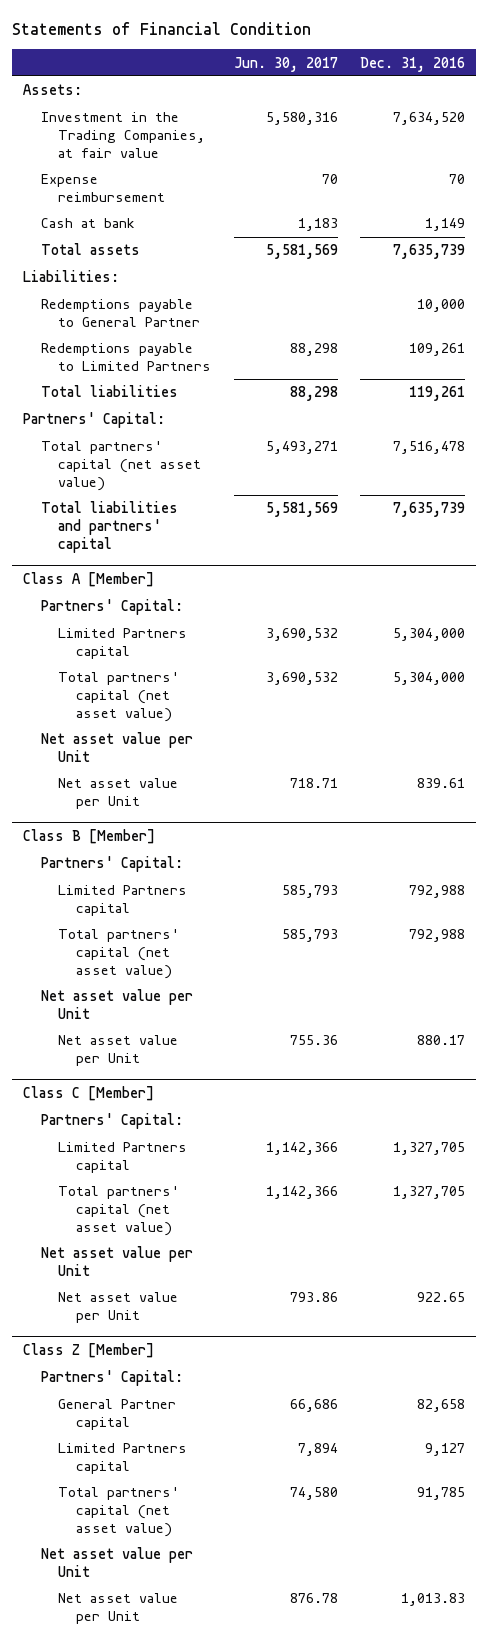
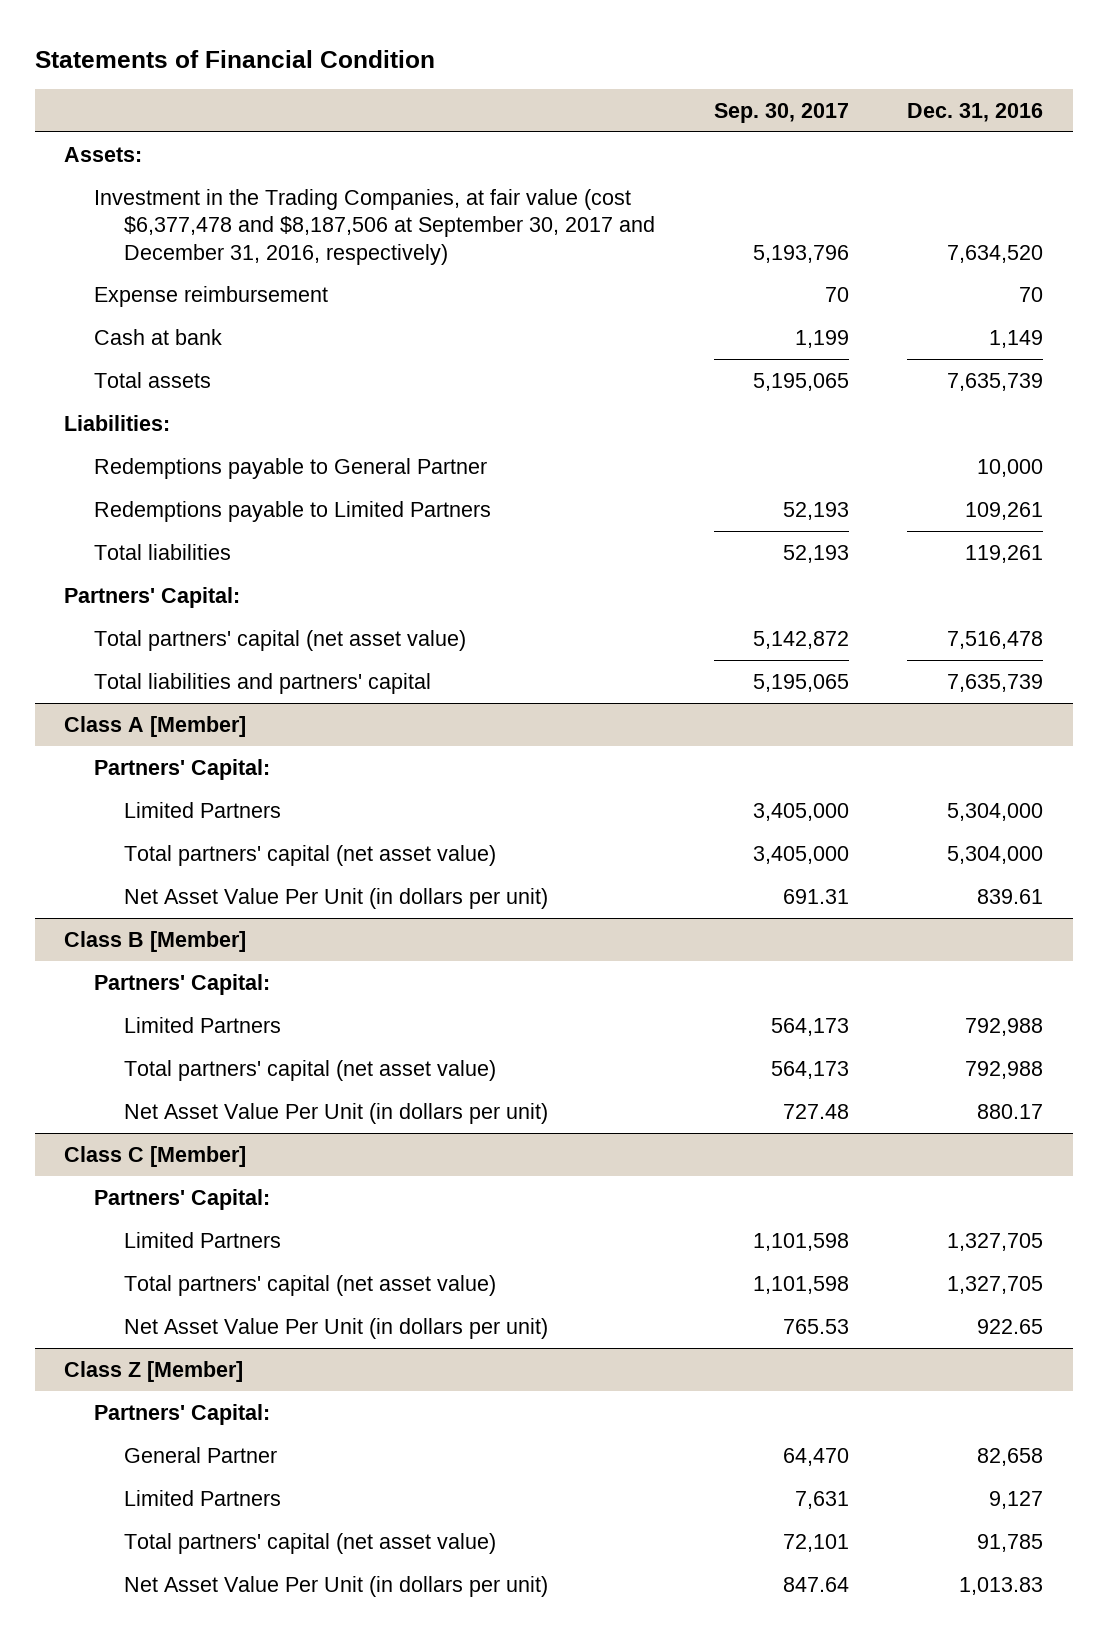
[233,56,338,72] Jun. 30, 2017 -> none
none -> [713,103,849,124] Sep. 30, 2017
[40,112,206,158] Investment in the Trading Companies, at fair value -> [94,188,656,265] Investment in the Trading Companies, at fair value (cost $6,377,478 and $8,187,506 at September 30, 2017 and December 31, 2016, respectively)
[58,628,188,660] Limited Partners capital -> [124,801,282,818] Limited Partners
[40,732,193,763] Net asset value per Unit -> none
[58,778,179,810] Net asset value per Unit -> [124,887,549,909] Net Asset Value Per Unit (in dollars per unit)
[58,885,188,917] Limited Partners capital -> [124,1016,282,1033] Limited Partners
[40,989,193,1020] Net asset value per Unit -> none
[58,1035,179,1067] Net asset value per Unit -> [124,1102,549,1124] Net Asset Value Per Unit (in dollars per unit)
[58,1142,188,1174] Limited Partners capital -> [124,1231,282,1248] Limited Partners
[40,1246,193,1277] Net asset value per Unit -> none
[58,1292,179,1324] Net asset value per Unit -> [124,1317,549,1339] Net Asset Value Per Unit (in dollars per unit)
[58,1399,177,1431] General Partner capital -> [124,1446,278,1463] General Partner
[58,1443,188,1475] Limited Partners capital -> [124,1489,282,1506] Limited Partners
[40,1547,193,1578] Net asset value per Unit -> none
[58,1593,179,1625] Net asset value per Unit -> [124,1575,549,1597] Net Asset Value Per Unit (in dollars per unit)

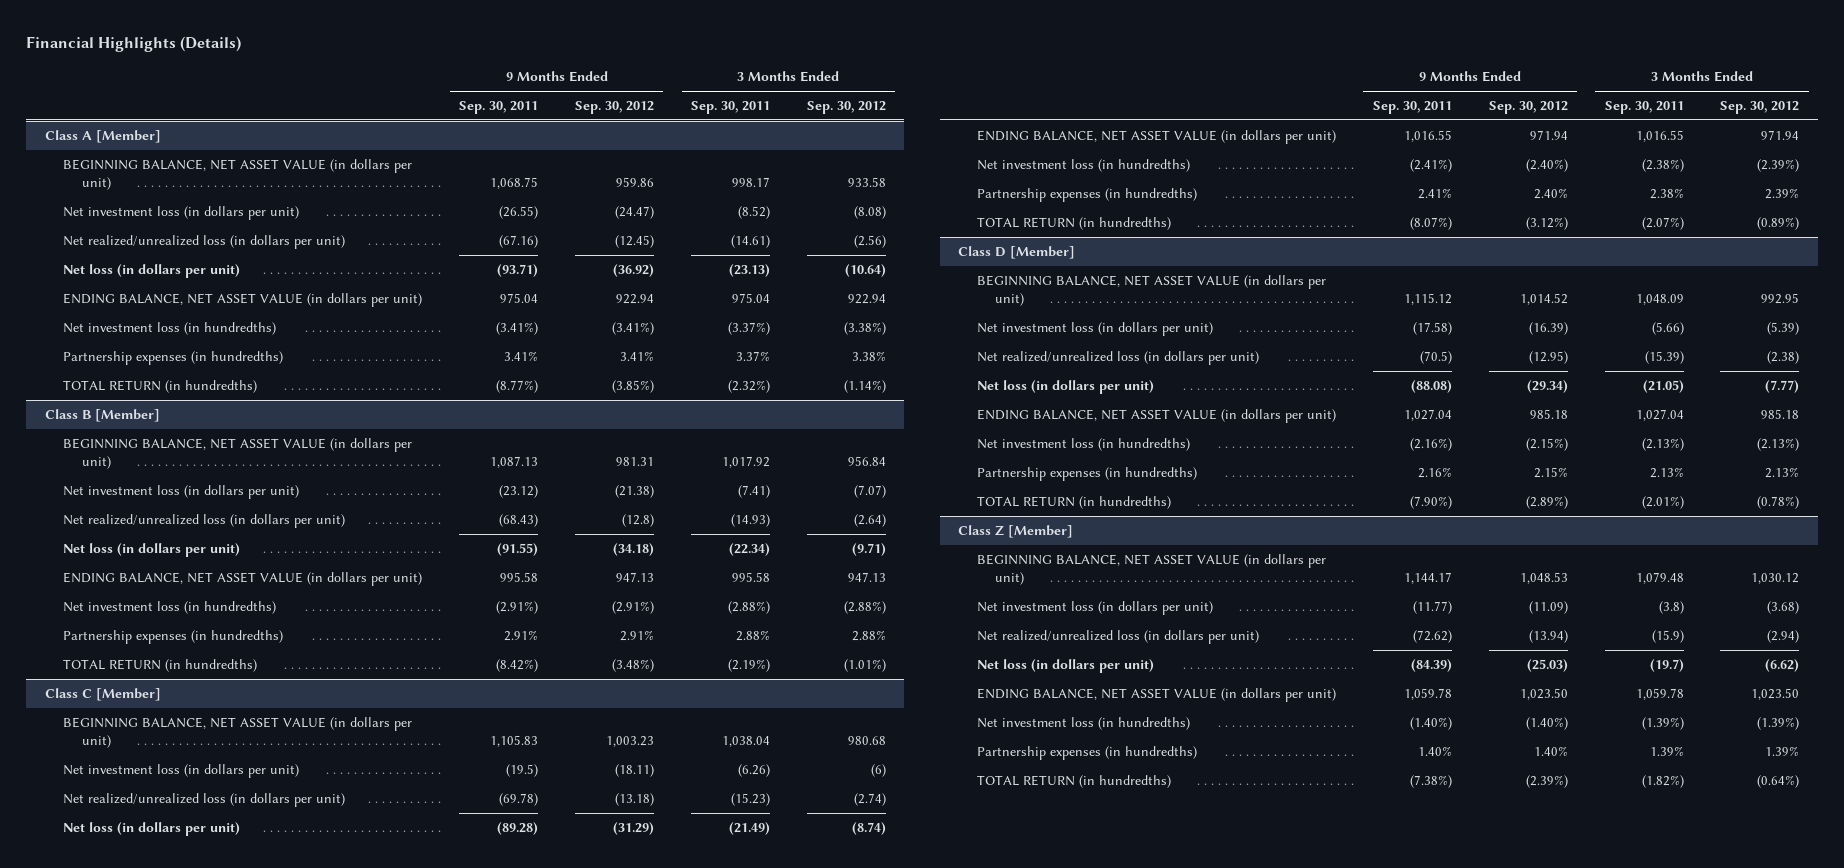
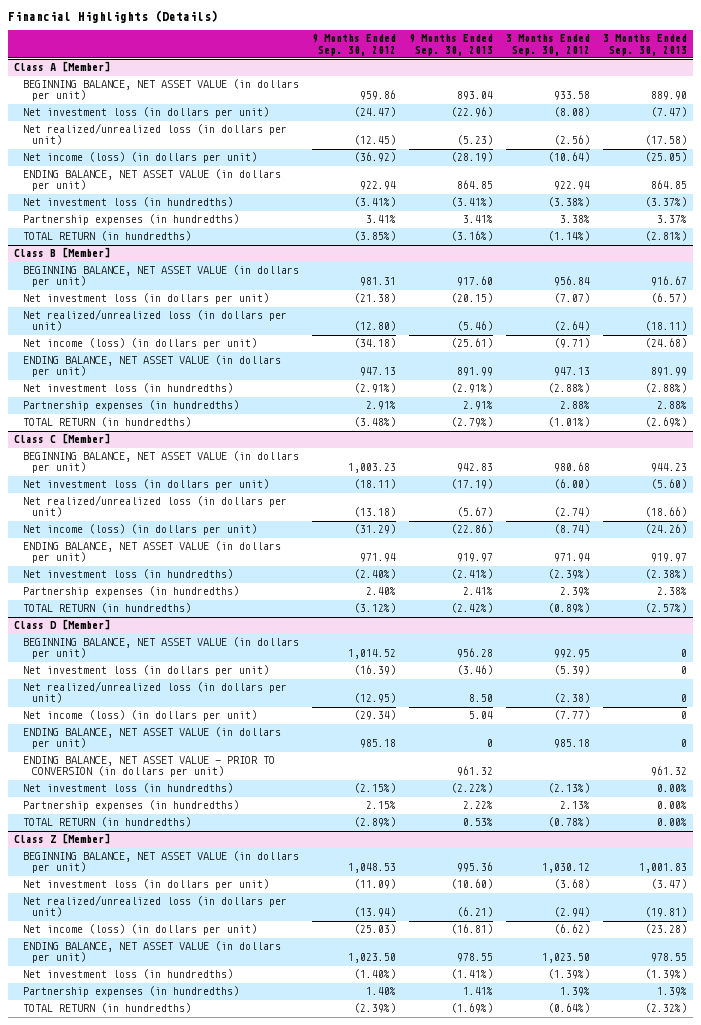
[459,101,539,115] Sep. 30, 2011 -> none
[691,101,771,115] Sep. 30, 2011 -> none
none -> [409,34,494,56] 9 Months Ended Sep. 30, 2013
none -> [602,34,687,56] 3 Months Ended Sep. 30, 2013
[63,264,241,279] Net loss (in dollars per unit) -> [23,152,258,164] Net income (loss) (in dollars per unit)
[622,514,655,528] (12.8) -> [354,321,397,332] (12.80)
[63,543,241,558] Net loss (in dollars per unit) -> [23,338,258,350] Net income (loss) (in dollars per unit)
[870,764,886,778] (6) -> [553,479,590,490] (6.00)
[63,822,241,837] Net loss (in dollars per unit) -> [23,524,258,536] Net income (loss) (in dollars per unit)
[976,380,1154,395] Net loss (in dollars per unit) -> [23,710,258,722] Net income (loss) (in dollars per unit)
none -> [23,756,276,778] ENDING BALANCE, NET ASSET VALUE - PRIOR TO CONVERSION (in dollars per unit)
[976,659,1154,674] Net loss (in dollars per unit) -> [23,924,258,936] Net income (loss) (in dollars per unit)

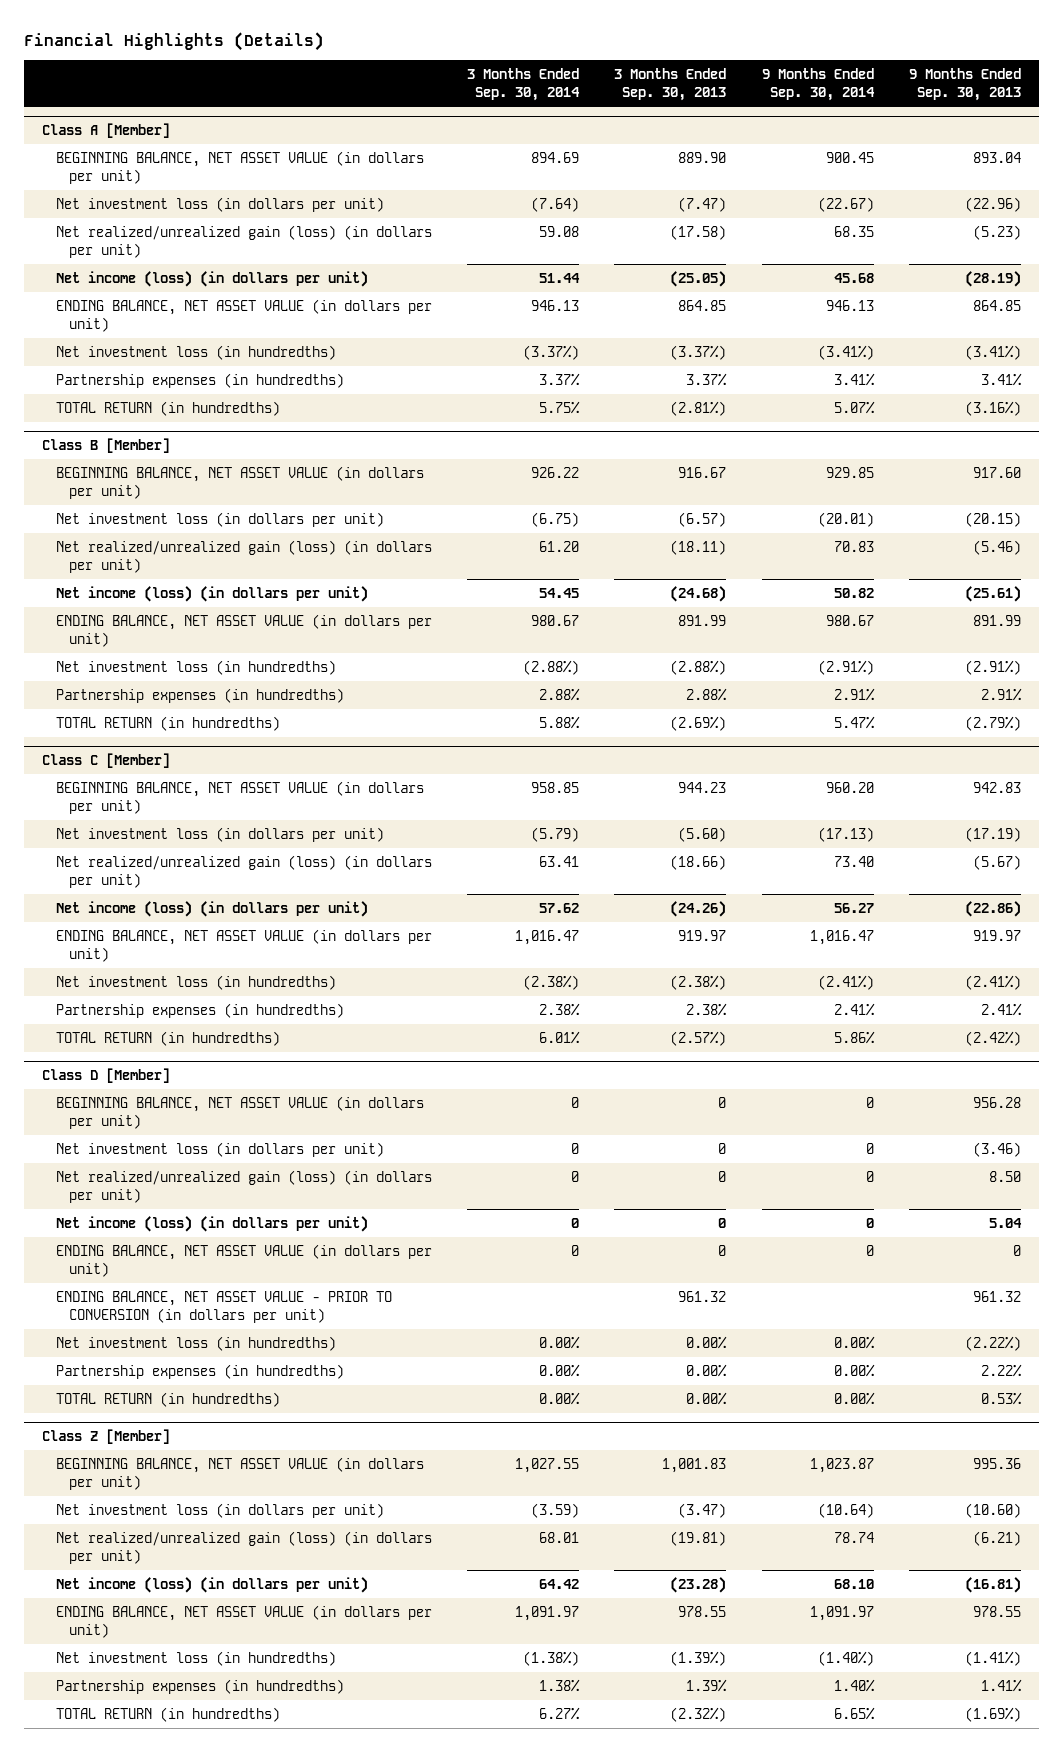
[312,34,397,56] 9 Months Ended Sep. 30, 2012 -> none
[505,34,590,56] 3 Months Ended Sep. 30, 2012 -> none
none -> [467,68,581,102] 3 Months Ended Sep. 30, 2014
none -> [761,68,875,102] 9 Months Ended Sep. 30, 2014
[23,123,288,146] Net realized/unrealized loss (in dollars per unit) -> [55,225,432,259] Net realized/unrealized gain (loss) (in dollars per unit)
[23,309,288,332] Net realized/unrealized loss (in dollars per unit) -> [55,540,432,574] Net realized/unrealized gain (loss) (in dollars per unit)
[23,495,288,518] Net realized/unrealized loss (in dollars per unit) -> [55,855,432,889] Net realized/unrealized gain (loss) (in dollars per unit)
[23,681,288,704] Net realized/unrealized loss (in dollars per unit) -> [55,1170,432,1204] Net realized/unrealized gain (loss) (in dollars per unit)
[23,895,288,918] Net realized/unrealized loss (in dollars per unit) -> [55,1531,432,1565] Net realized/unrealized gain (loss) (in dollars per unit)

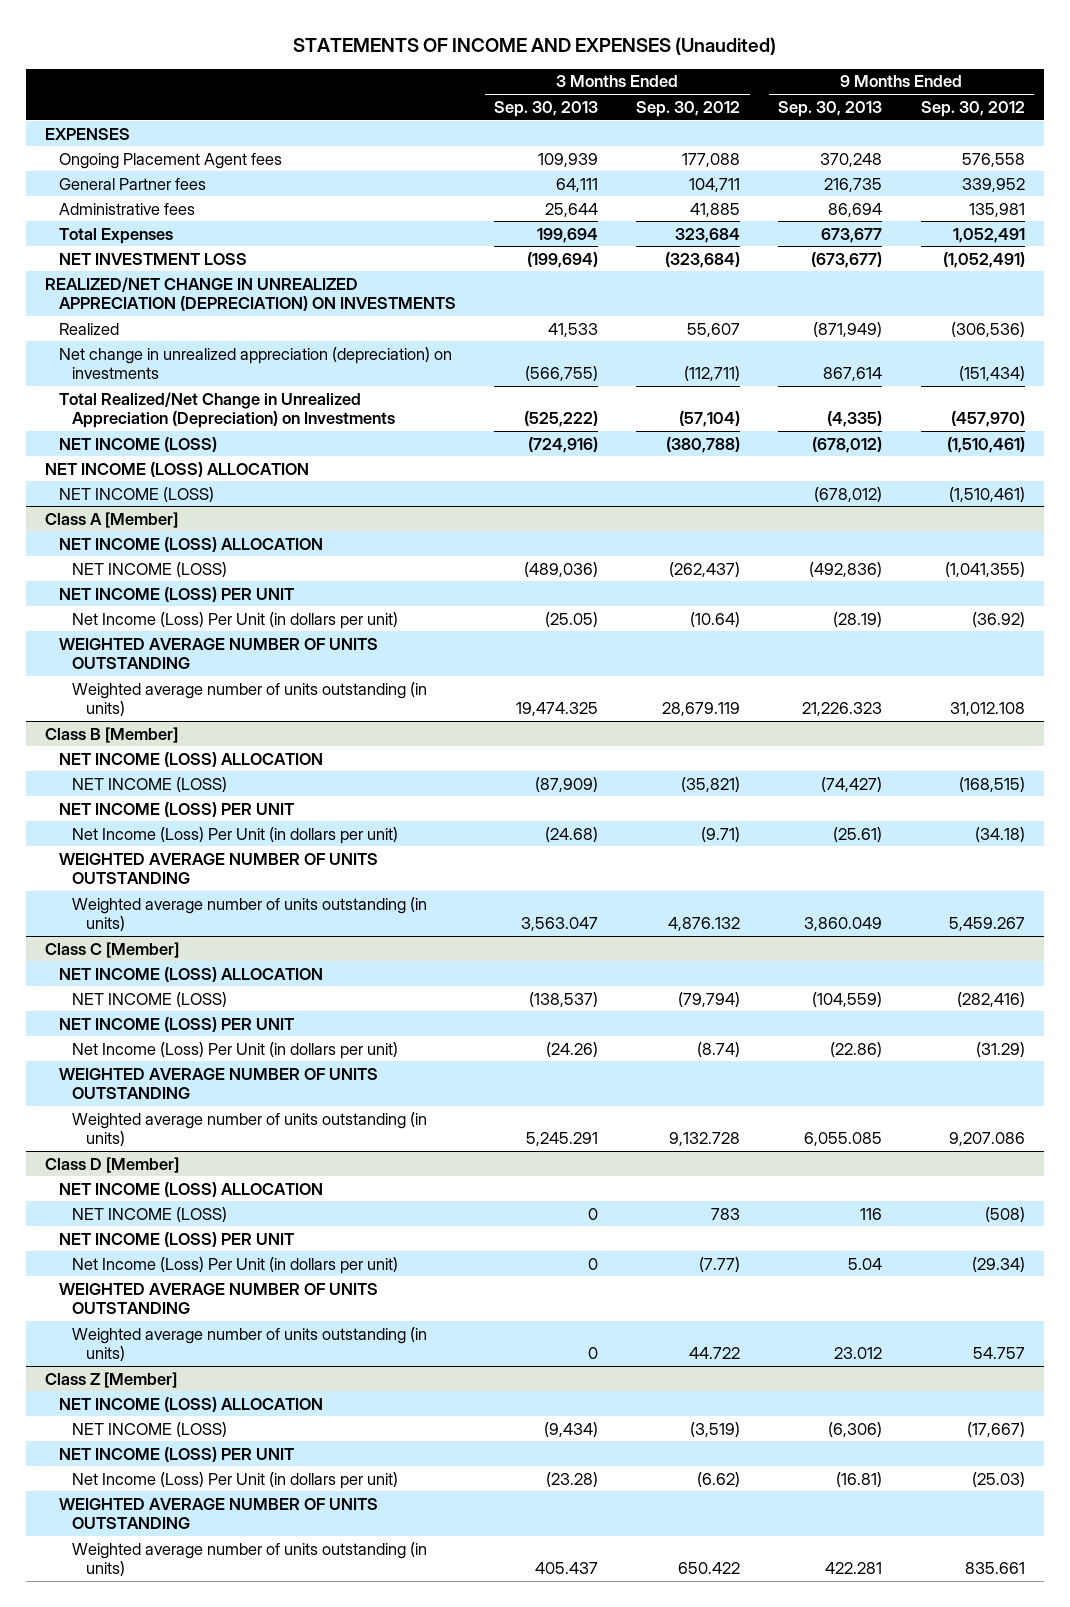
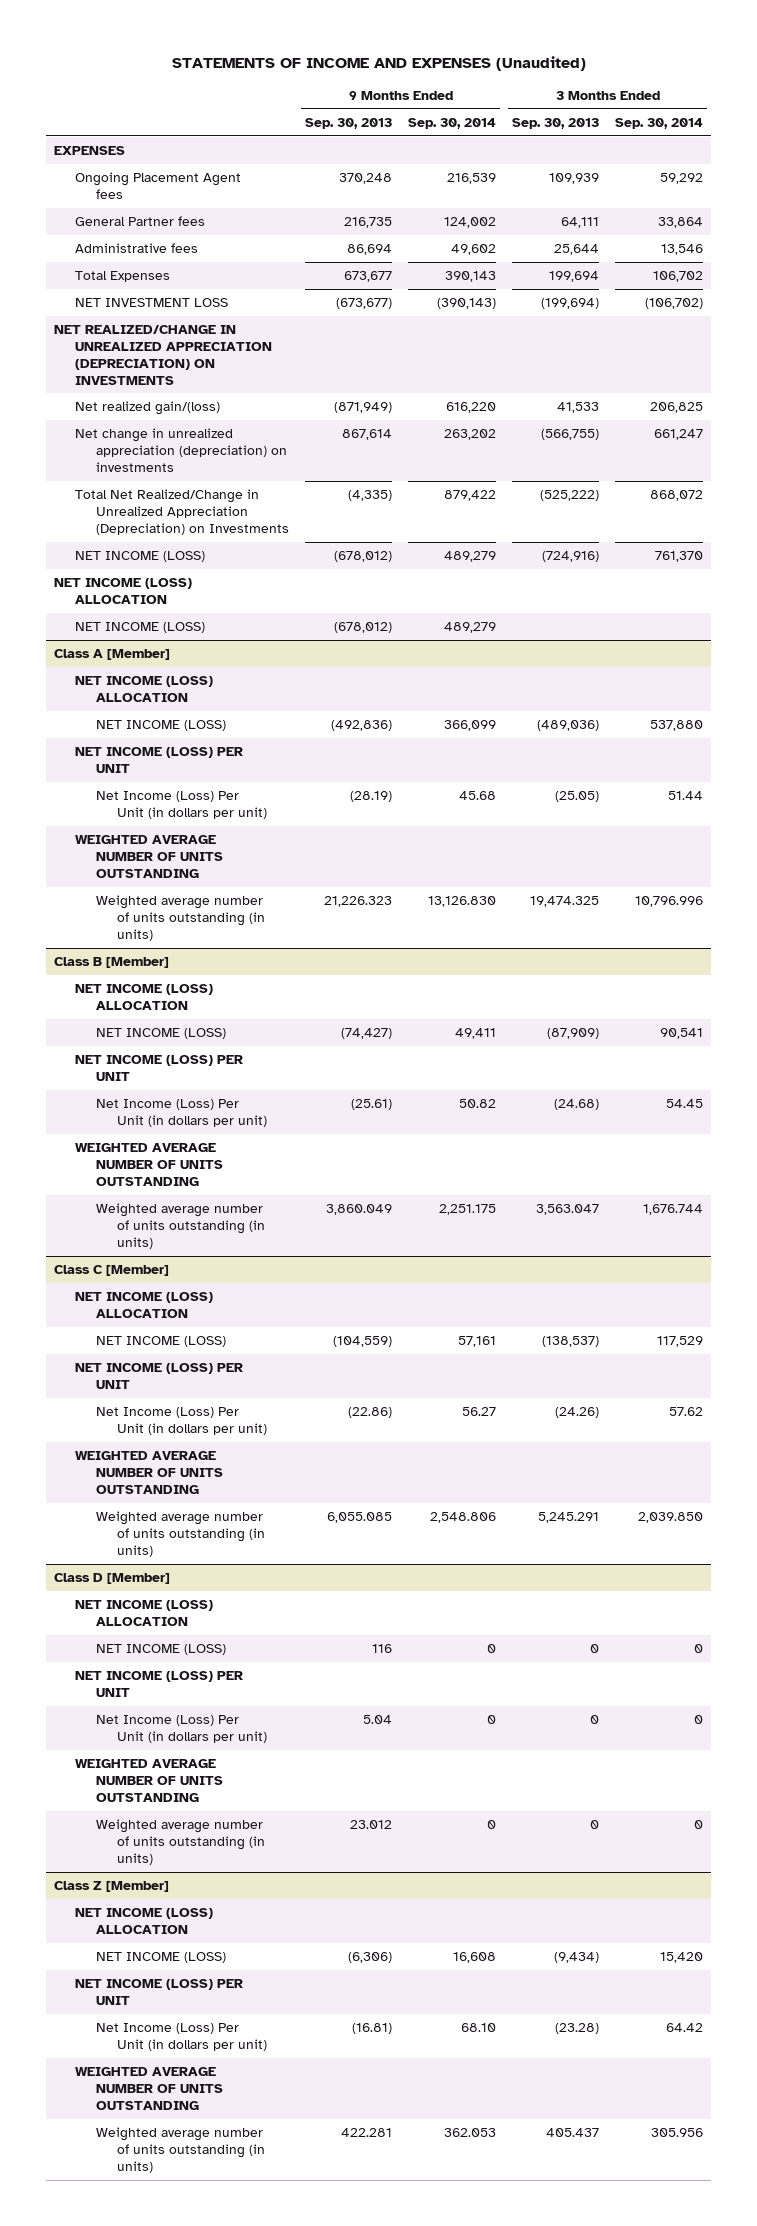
[636,100,741,117] Sep. 30, 2012 -> none
[920,100,1025,117] Sep. 30, 2012 -> none
none -> [408,118,497,130] Sep. 30, 2014
none -> [615,118,704,130] Sep. 30, 2014
[45,276,456,312] REALIZED/NET CHANGE IN UNREALIZED APPRECIATION (DEPRECIATION) ON INVESTMENTS -> [53,325,273,385] NET REALIZED/CHANGE IN UNREALIZED APPRECIATION (DEPRECIATION) ON INVESTMENTS
[58,322,119,335] Realized -> [75,401,221,416] Net realized gain/(loss)
[58,391,396,429] Total Realized/Net Change in Unrealized Appreciation (Depreciation) on Investments -> [75,489,290,535] Total Net Realized/Change in Unrealized Appreciation (Depreciation) on Investments

